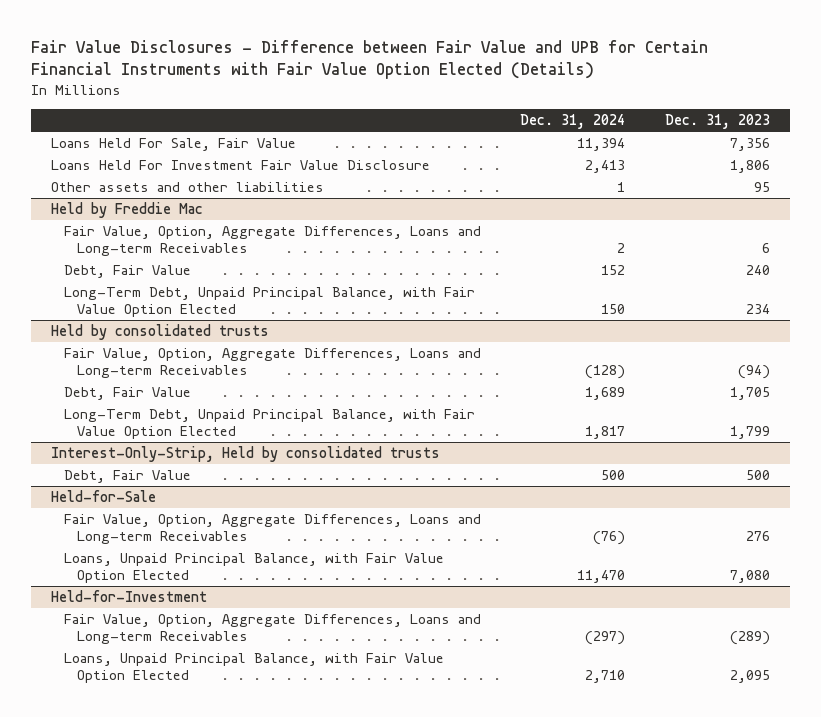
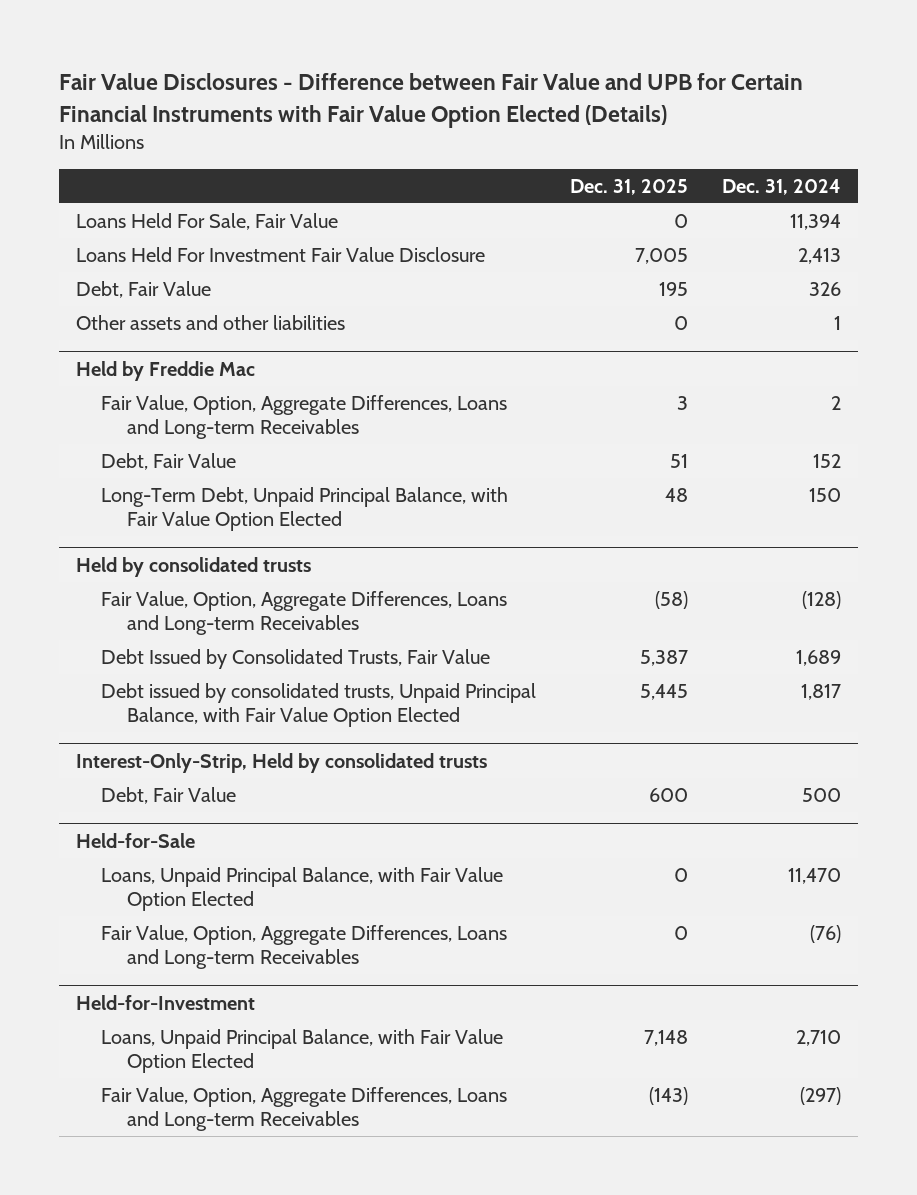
[665,114,771,130] Dec. 31, 2023 -> none
none -> [570,178,689,195] Dec. 31, 2025
none -> [75,281,211,299] Debt, Fair Value
[63,387,191,401] Debt, Fair Value -> [101,649,491,670] Debt Issued by Consolidated Trusts, Fair Value
[63,409,475,440] Long-Term Debt, Unpaid Principal Balance, with Fair Value Option Elected -> [101,683,537,727] Debt issued by consolidated trusts, Unpaid Principal Balance, with Fair Value Option Elected
[63,514,481,545] Fair Value, Option, Aggregate Differences, Loans and Long-term Receivables -> [101,925,508,969] Fair Value, Option, Aggregate Differences, Loans and Long-term Receivables
[63,614,481,645] Fair Value, Option, Aggregate Differences, Loans and Long-term Receivables -> [101,1087,508,1131] Fair Value, Option, Aggregate Differences, Loans and Long-term Receivables

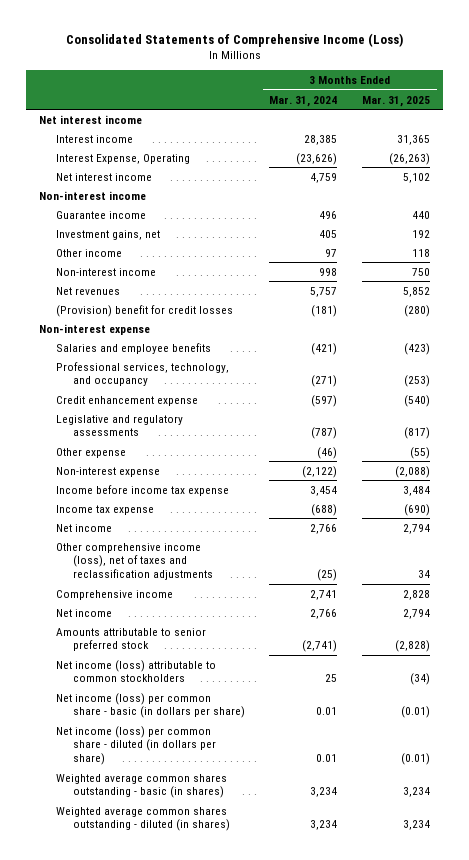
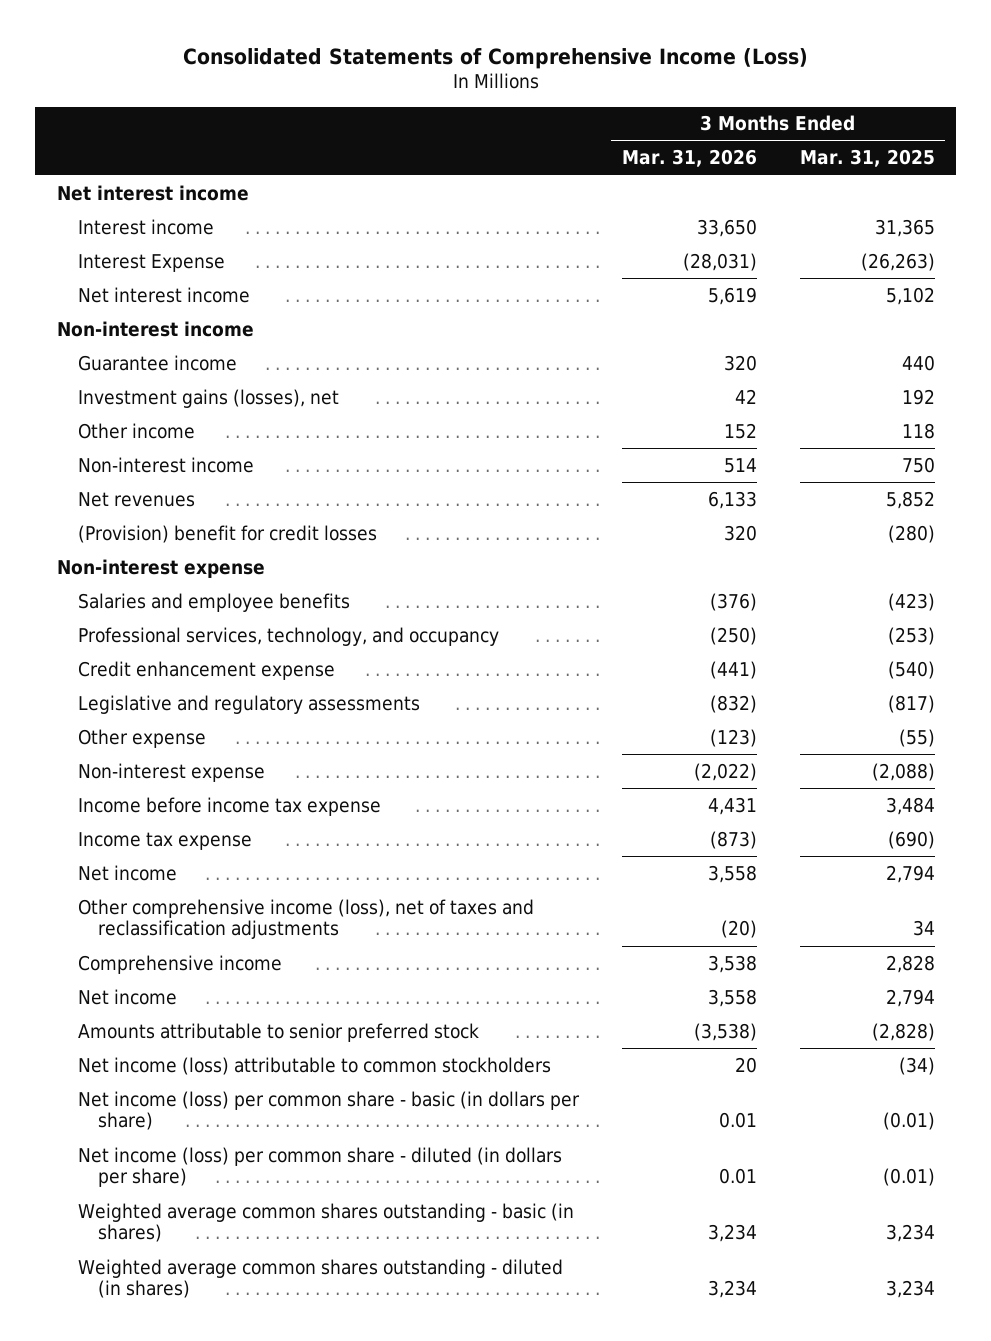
[269,95,338,107] Mar. 31, 2024 -> none
none -> [621,149,757,168] Mar. 31, 2026
[55,153,190,164] Interest Expense, Operating -> [77,253,225,272] Interest Expense
[55,229,160,240] Investment gains, net -> [77,388,339,408] Investment gains (losses), net

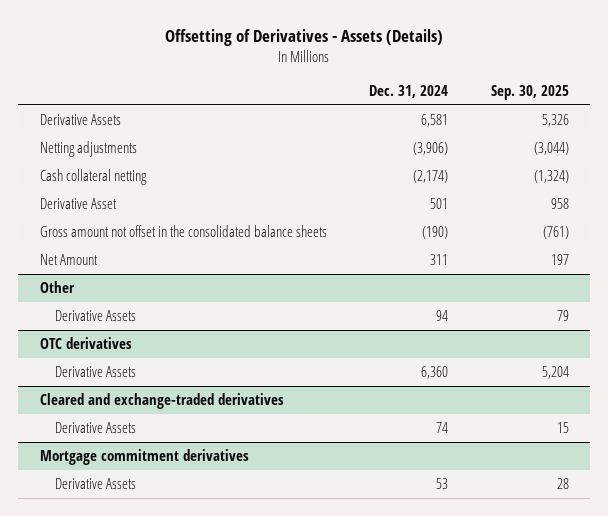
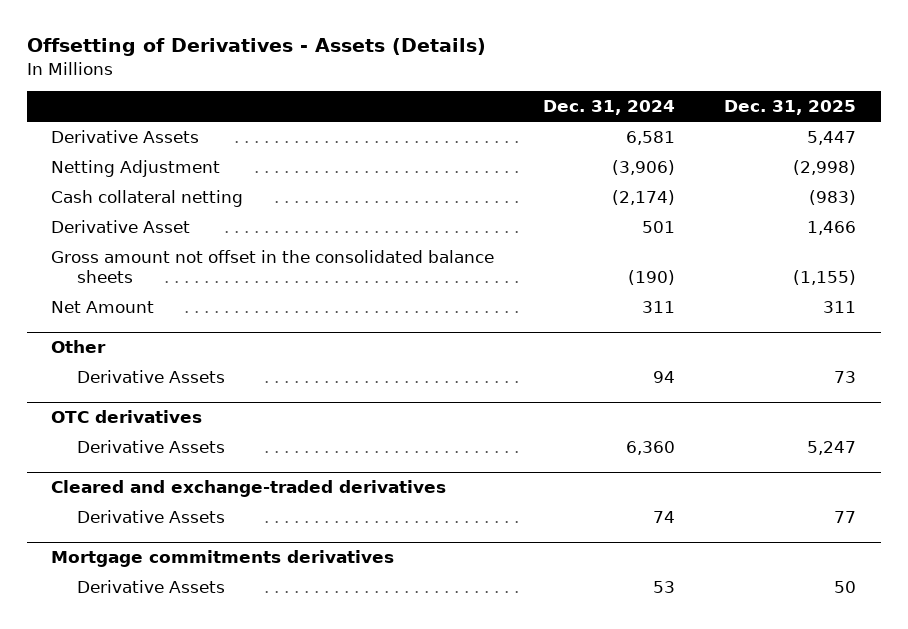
[490,84,569,100] Sep. 30, 2025 -> none
none -> [724,100,857,116] Dec. 31, 2025
[39,141,137,158] Netting adjustments -> [51,160,221,178] Netting Adjustment
[39,449,249,466] Mortgage commitment derivatives -> [51,550,395,568] Mortgage commitments derivatives

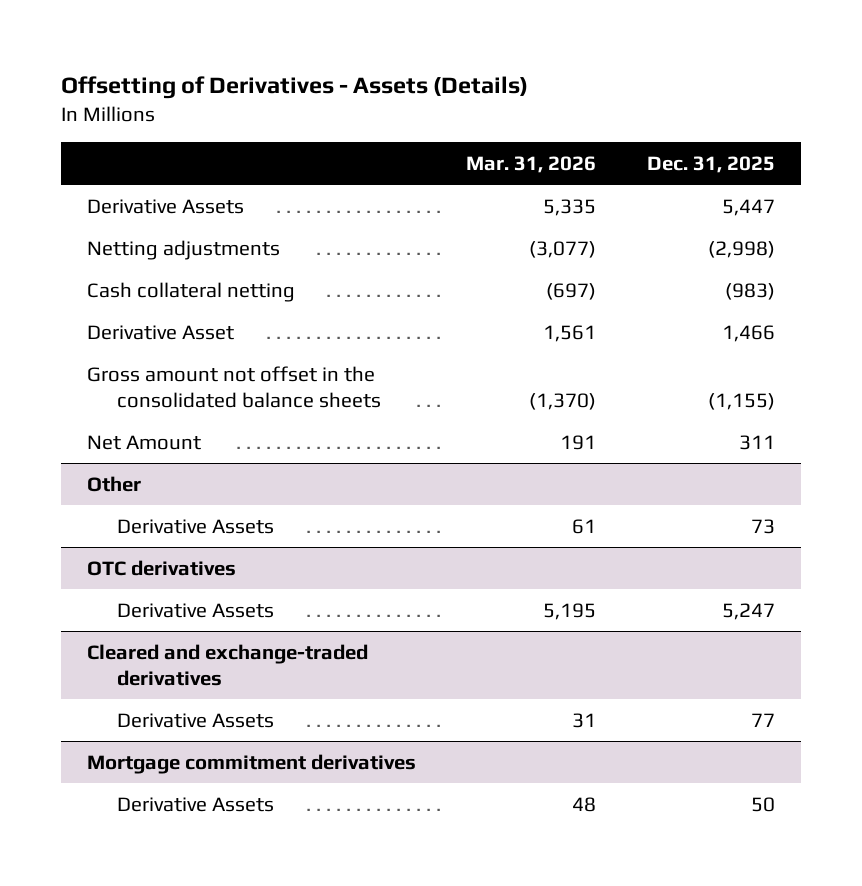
[543,100,676,116] Dec. 31, 2024 -> none
none -> [466,155,597,173] Mar. 31, 2026
[51,160,221,178] Netting Adjustment -> [86,239,280,260] Netting adjustments
[51,550,395,568] Mortgage commitments derivatives -> [86,753,416,774] Mortgage commitment derivatives

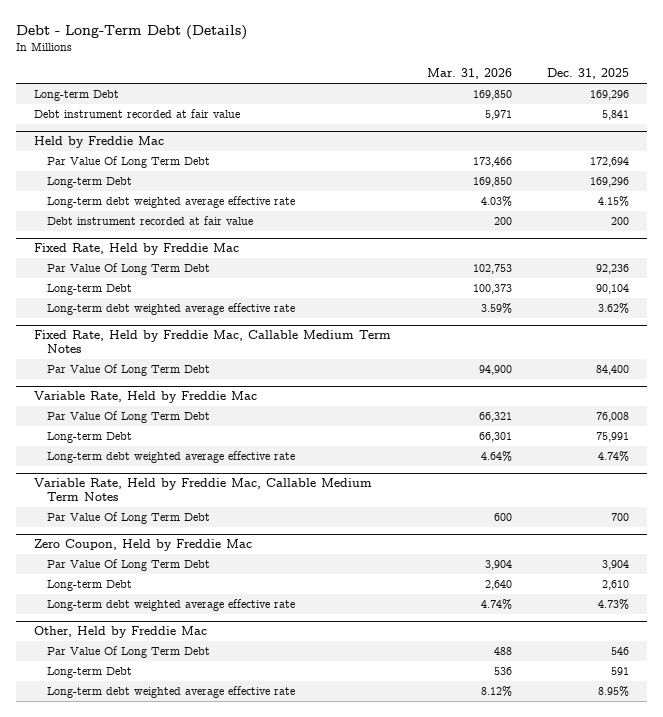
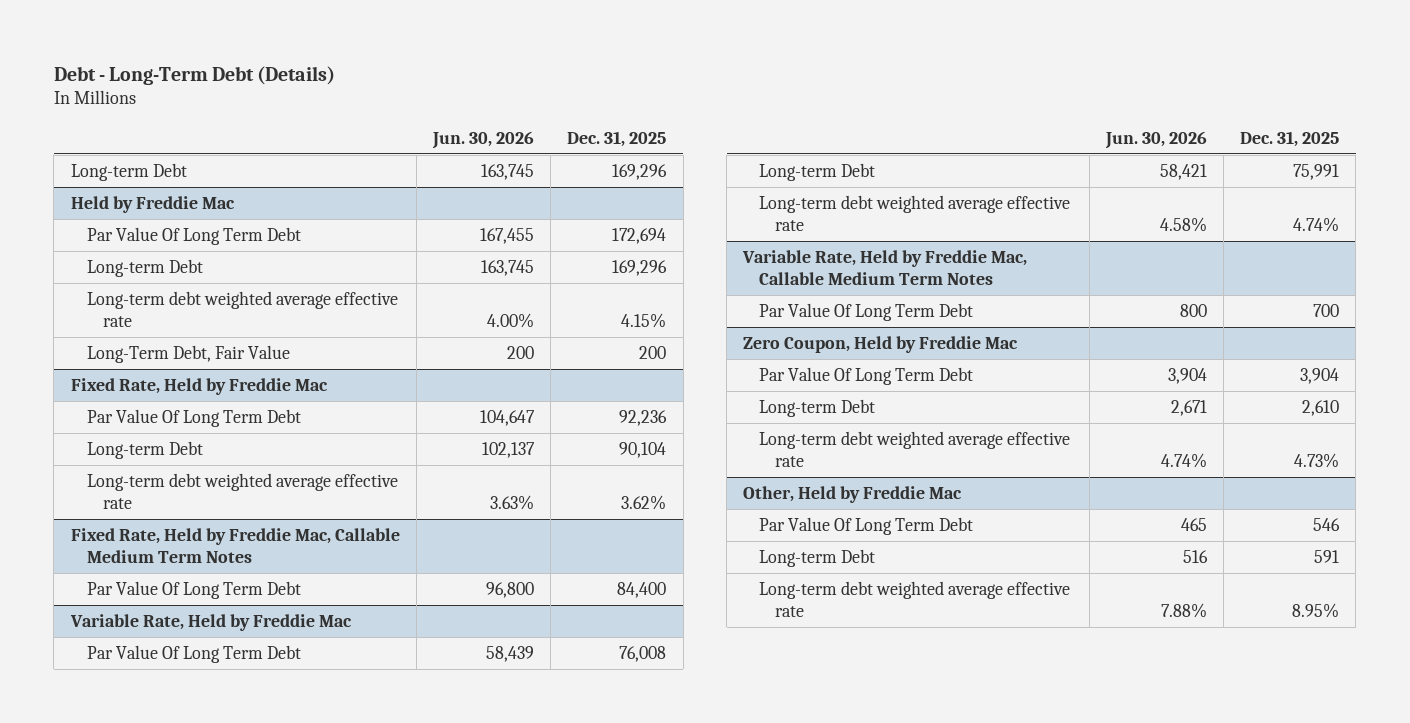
[426,68,512,80] Mar. 31, 2026 -> none
none -> [432,130,535,149] Jun. 30, 2026
[34,109,241,119] Debt instrument recorded at fair value -> none
[46,216,253,226] Debt instrument recorded at fair value -> none
none -> [86,344,290,363] Long-Term Debt, Fair Value

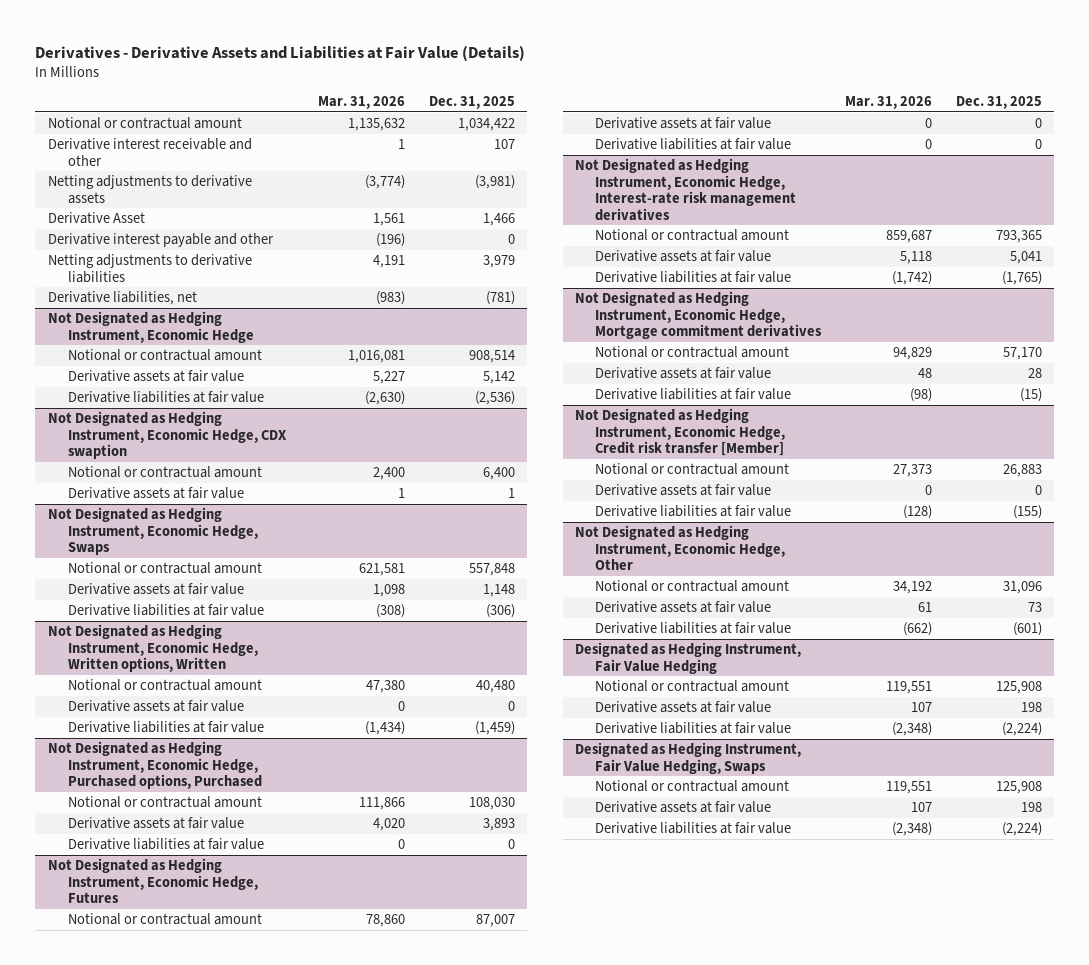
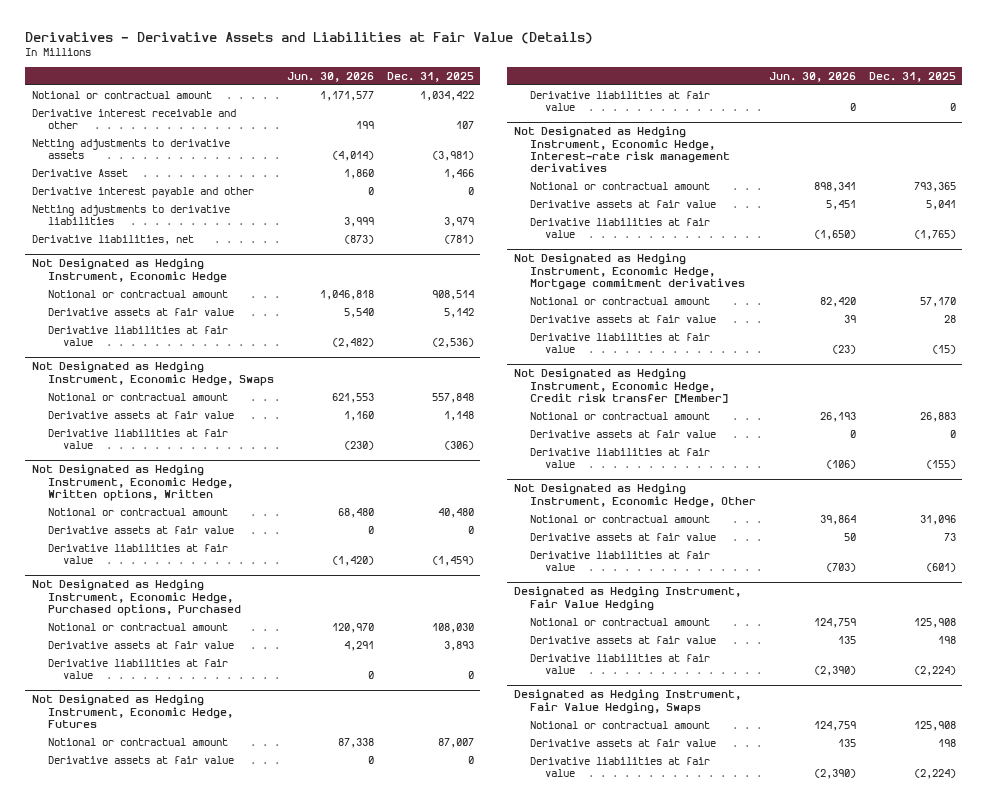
[317,96,405,110] Mar. 31, 2026 -> none
none -> [286,72,374,83] Jun. 30, 2026
[47,411,287,460] Not Designated as Hedging Instrument, Economic Hedge, CDX swaption -> none
[67,466,262,479] Notional or contractual amount -> none
[67,487,244,500] Derivative assets at fair value -> none

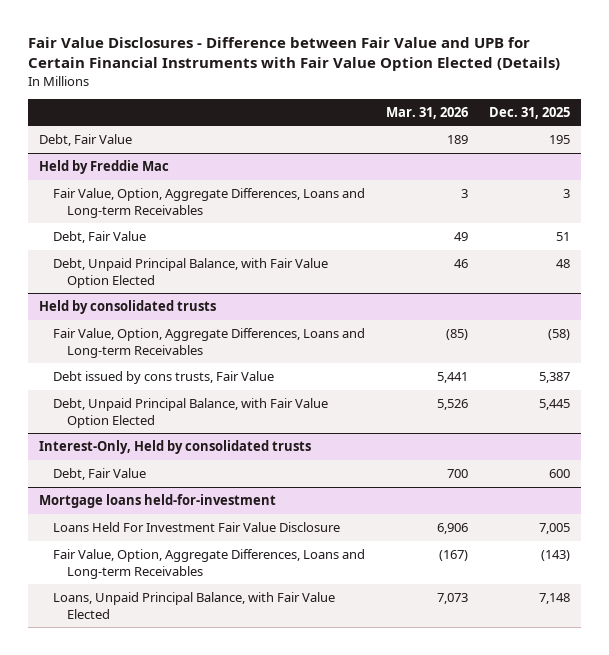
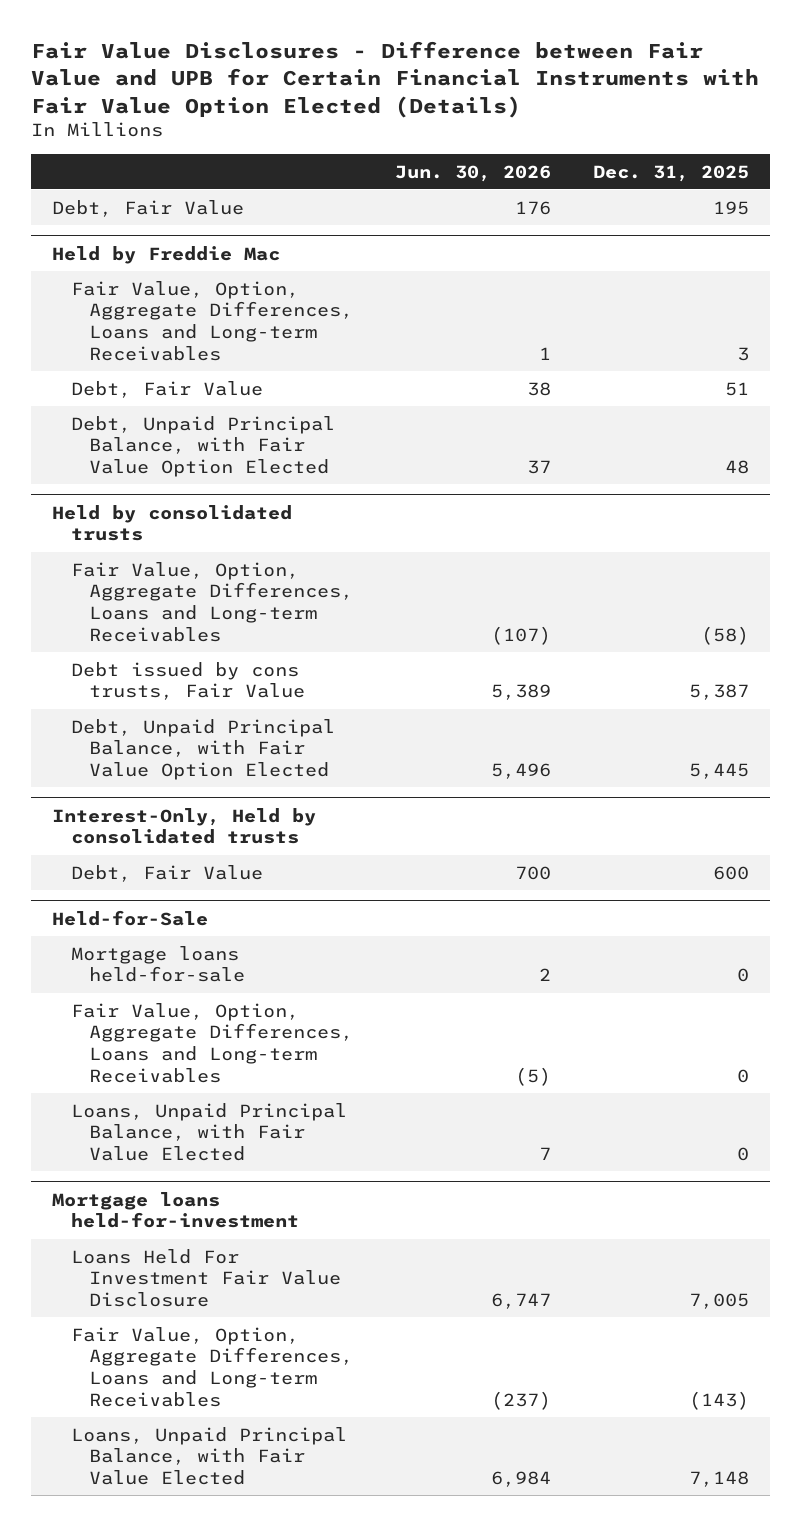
[385,106,468,119] Mar. 31, 2026 -> none
none -> [394,164,551,182] Jun. 30, 2026
none -> [51,909,208,926] Held-for-Sale
none -> [70,945,246,983] Mortgage loans held-for-sale
none -> [70,1002,354,1083] Fair Value, Option, Aggregate Differences, Loans and Long-term Receivables
none -> [70,1102,347,1162] Loans, Unpaid Principal Balance, with Fair Value Elected

